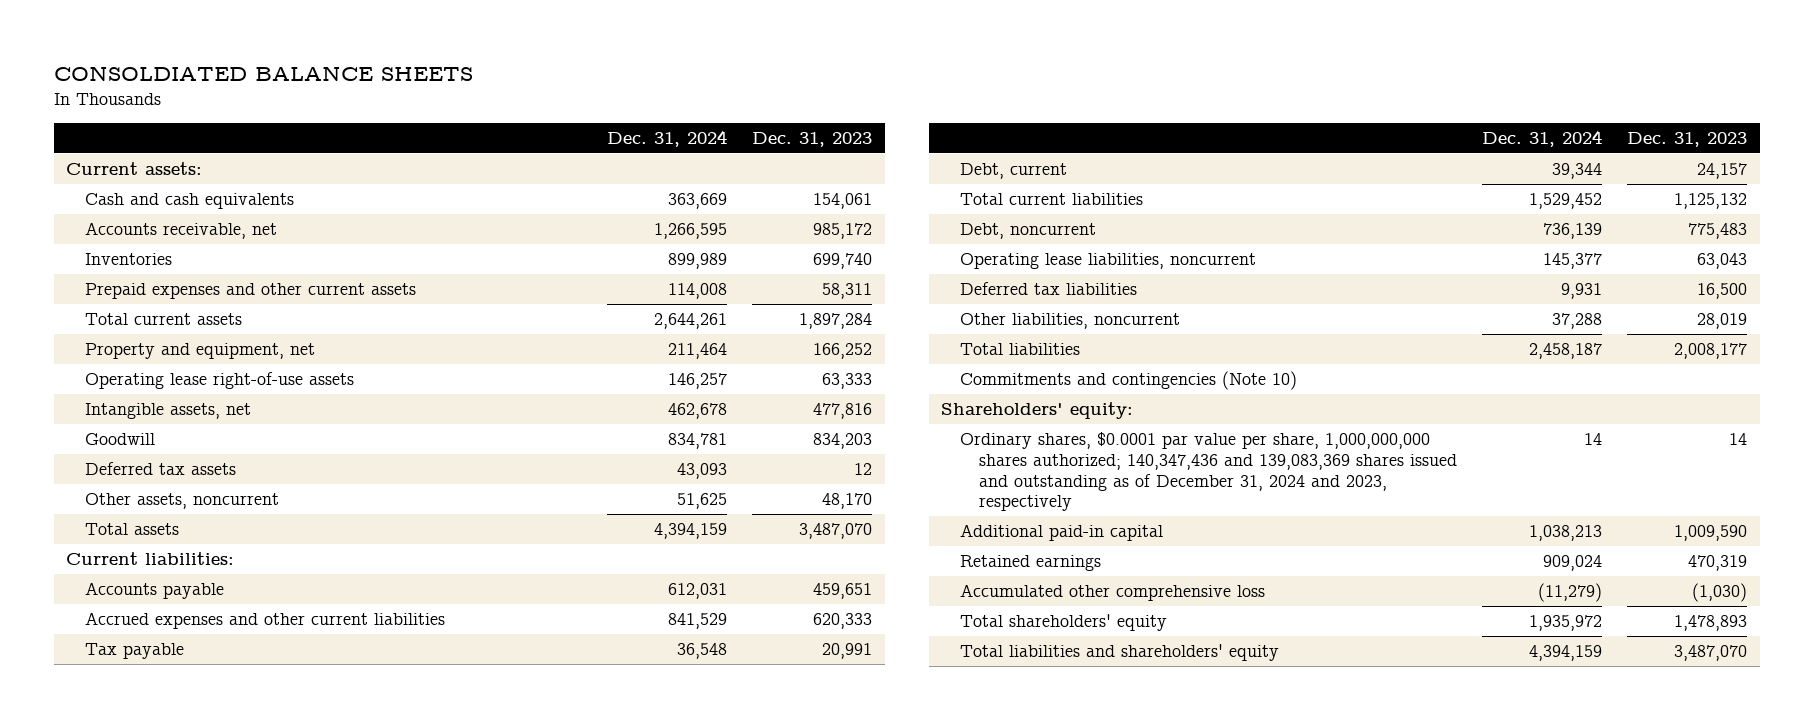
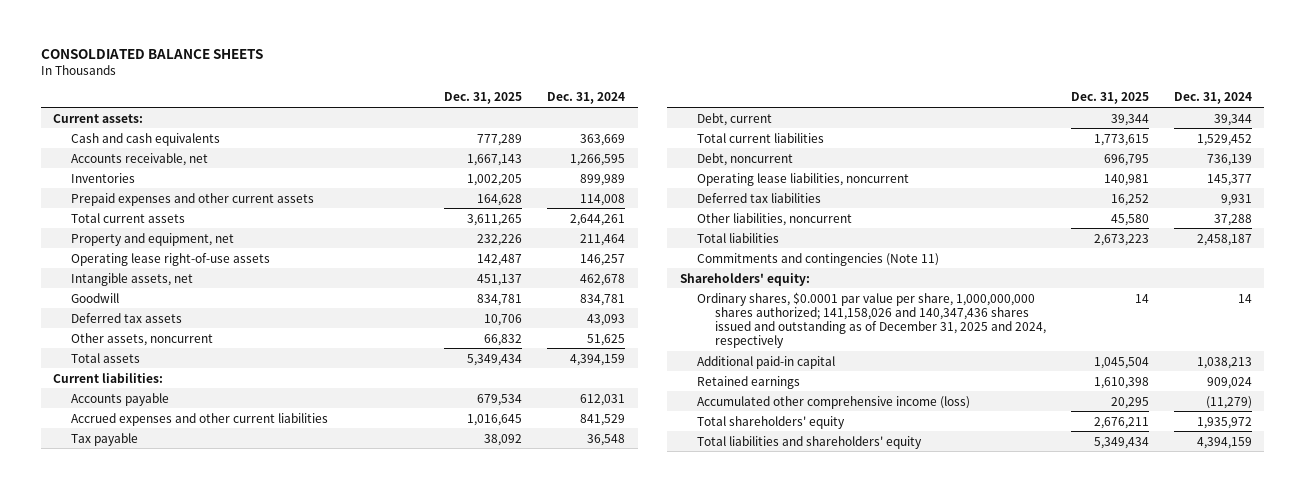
[752,131,873,147] Dec. 31, 2023 -> none
none -> [444,92,523,105] Dec. 31, 2025
[960,371,1298,391] Commitments and contingencies (Note 10) -> [697,252,940,266] Commitments and contingencies (Note 11)
[960,432,1458,512] Ordinary shares, $0.0001 par value per share, 1,000,000,000 shares authorized; 140,347,436 and 139,083,369 shares issued and outstanding as of December 31, 2024 and 2023, respectively -> [697,291,1046,348] Ordinary shares, $0.0001 par value per share, 1,000,000,000 shares authorized; 141,158,026 and 140,347,436 shares issued and outstanding as of December 31, 2025 and 2024, respectively
[960,584,1266,602] Accumulated other comprehensive loss -> [697,395,971,409] Accumulated other comprehensive income (loss)

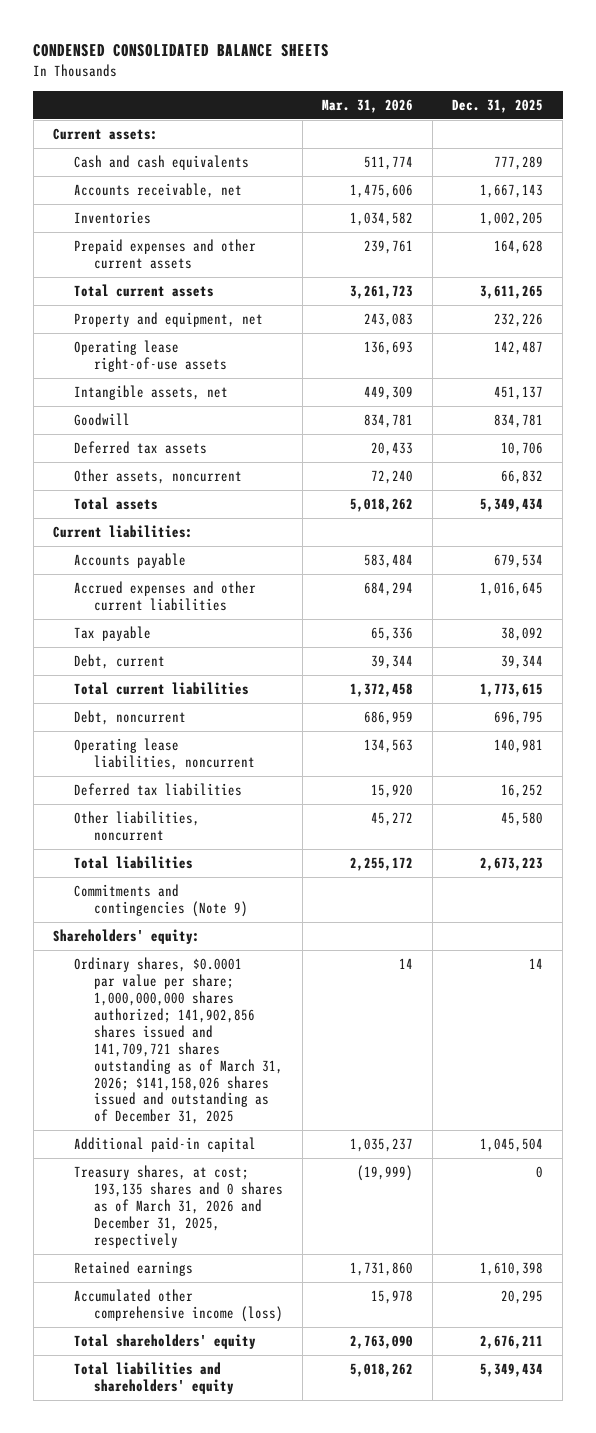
[40,49,263,60] CONSOLDIATED BALANCE SHEETS -> [33,44,330,58] CONDENSED CONSOLIDATED BALANCE SHEETS
[547,92,626,105] Dec. 31, 2024 -> none
none -> [322,98,414,113] Mar. 31, 2026
[697,252,940,266] Commitments and contingencies (Note 11) -> [73,884,249,918] Commitments and contingencies (Note 9)
[697,291,1046,348] Ordinary shares, $0.0001 par value per share, 1,000,000,000 shares authorized; 141,158,026 and 140,347,436 shares issued and outstanding as of December 31, 2025 and 2024, respectively -> [73,957,284,1125] Ordinary shares, $0.0001 par value per share; 1,000,000,000 shares authorized; 141,902,856 shares issued and 141,709,721 shares outstanding as of March 31, 2026; $141,158,026 shares issued and outstanding as of December 31, 2025
none -> [73,1165,284,1248] Treasury shares, at cost; 193,135 shares and 0 shares as of March 31, 2026 and December 31, 2025, respectively

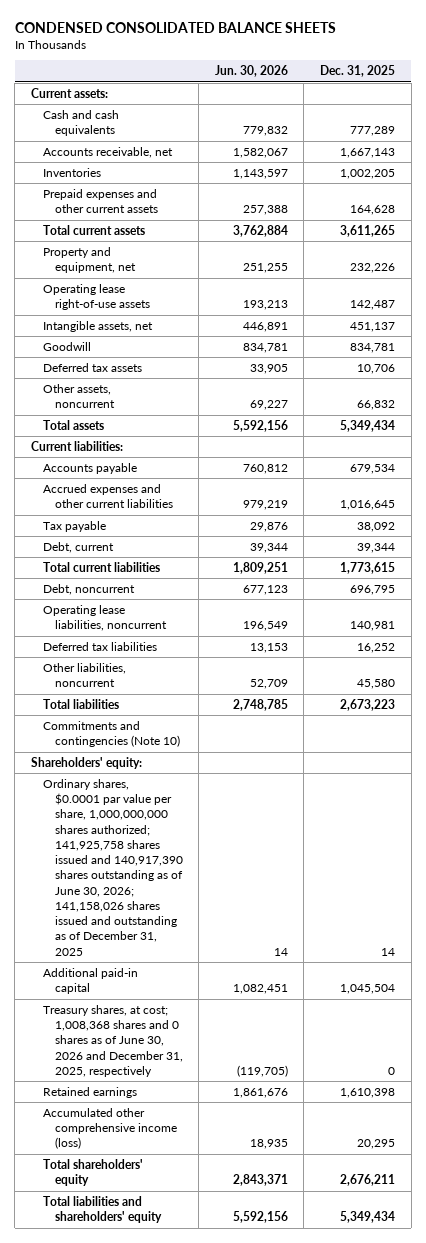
[322,98,414,113] Mar. 31, 2026 -> none
none -> [214,65,288,78] Jun. 30, 2026
[73,884,249,918] Commitments and contingencies (Note 9) -> [42,720,180,748] Commitments and contingencies (Note 10)
[73,957,284,1125] Ordinary shares, $0.0001 par value per share; 1,000,000,000 shares authorized; 141,902,856 shares issued and 141,709,721 shares outstanding as of March 31, 2026; $141,158,026 shares issued and outstanding as of December 31, 2025 -> [42,778,183,956] Ordinary shares, $0.0001 par value per share, 1,000,000,000 shares authorized; 141,925,758 shares issued and 140,917,390 shares outstanding as of June 30, 2026; 141,158,026 shares issued and outstanding as of December 31, 2025
[73,1165,284,1248] Treasury shares, at cost; 193,135 shares and 0 shares as of March 31, 2026 and December 31, 2025, respectively -> [42,1004,183,1077] Treasury shares, at cost; 1,008,368 shares and 0 shares as of June 30, 2026 and December 31, 2025, respectively

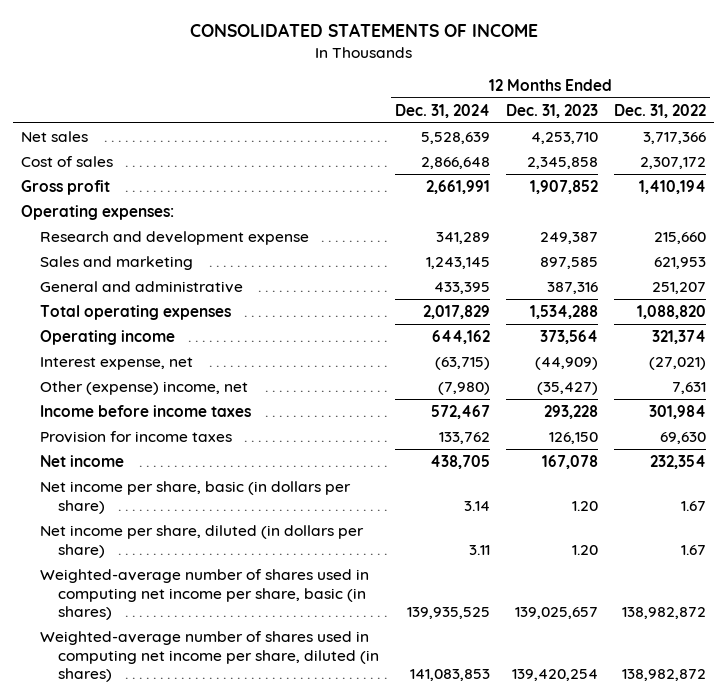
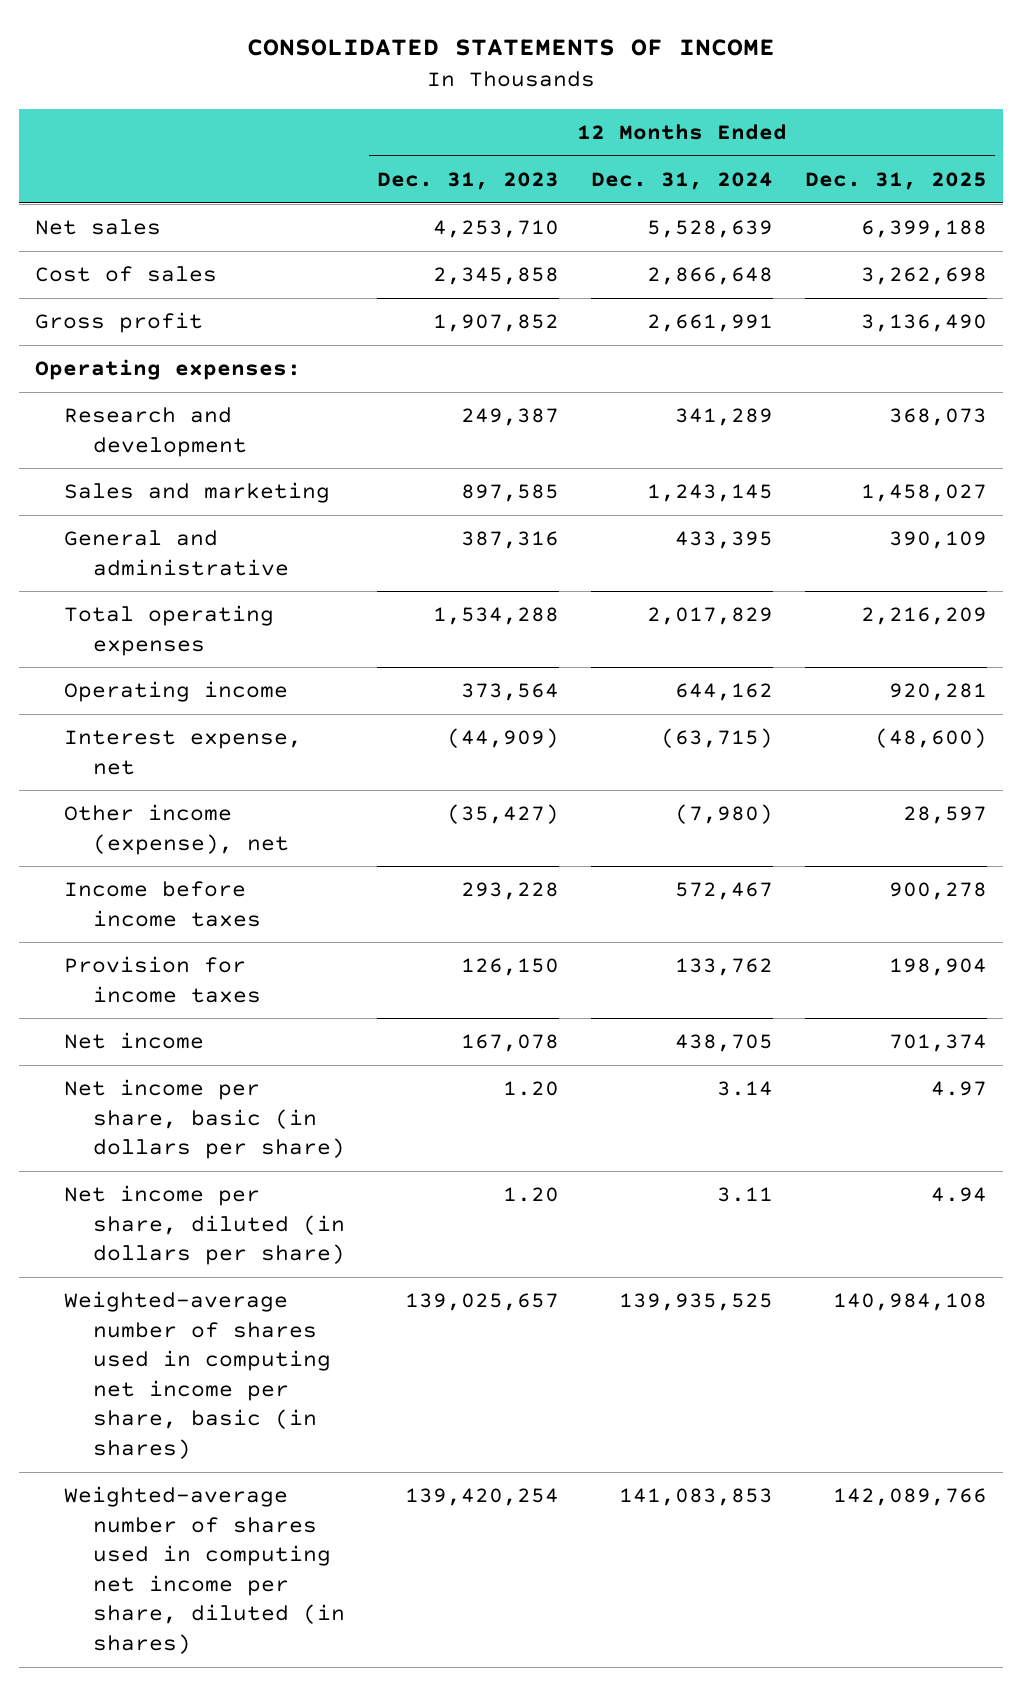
[614,103,707,118] Dec. 31, 2022 -> none
none -> [804,172,987,191] Dec. 31, 2025
[39,230,309,245] Research and development expense -> [63,407,247,457] Research and development
[39,380,248,395] Other (expense) income, net -> [63,804,289,855] Other income (expense), net

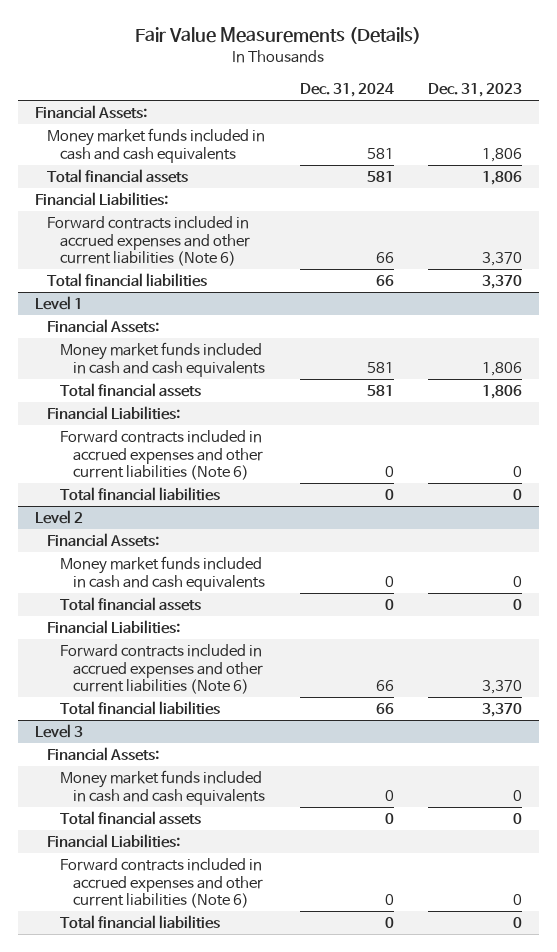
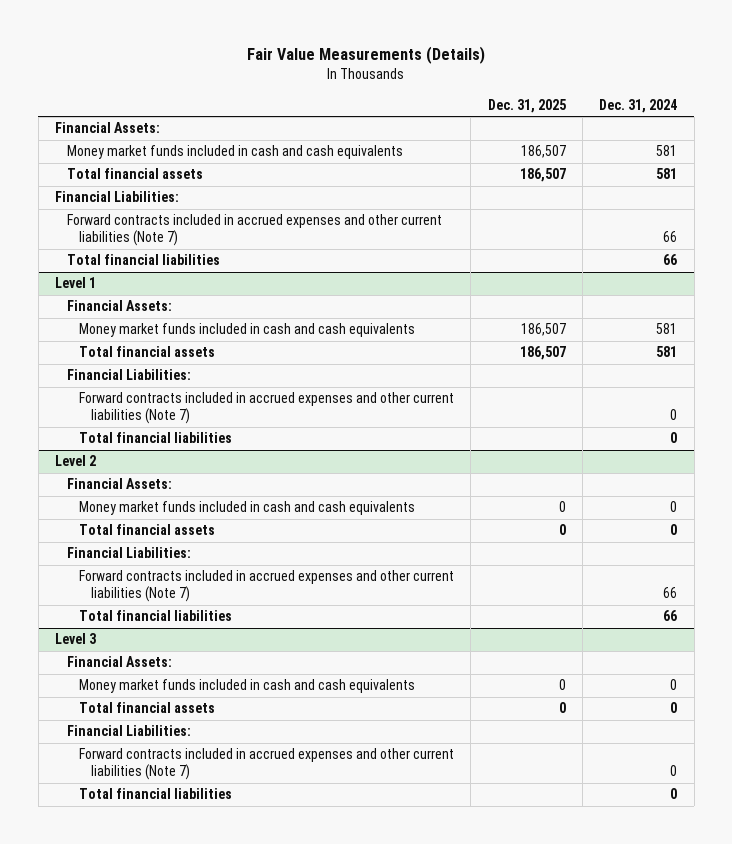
[427,83,522,98] Dec. 31, 2023 -> none
none -> [487,98,566,113] Dec. 31, 2025
[47,216,251,267] Forward contracts included in accrued expenses and other current liabilities (Note 6) -> [67,214,443,247] Forward contracts included in accrued expenses and other current liabilities (Note 7)
[60,430,263,481] Forward contracts included in accrued expenses and other current liabilities (Note 6) -> [78,392,454,425] Forward contracts included in accrued expenses and other current liabilities (Note 7)
[60,644,263,695] Forward contracts included in accrued expenses and other current liabilities (Note 6) -> [78,570,454,603] Forward contracts included in accrued expenses and other current liabilities (Note 7)
[60,858,263,909] Forward contracts included in accrued expenses and other current liabilities (Note 6) -> [78,748,454,781] Forward contracts included in accrued expenses and other current liabilities (Note 7)

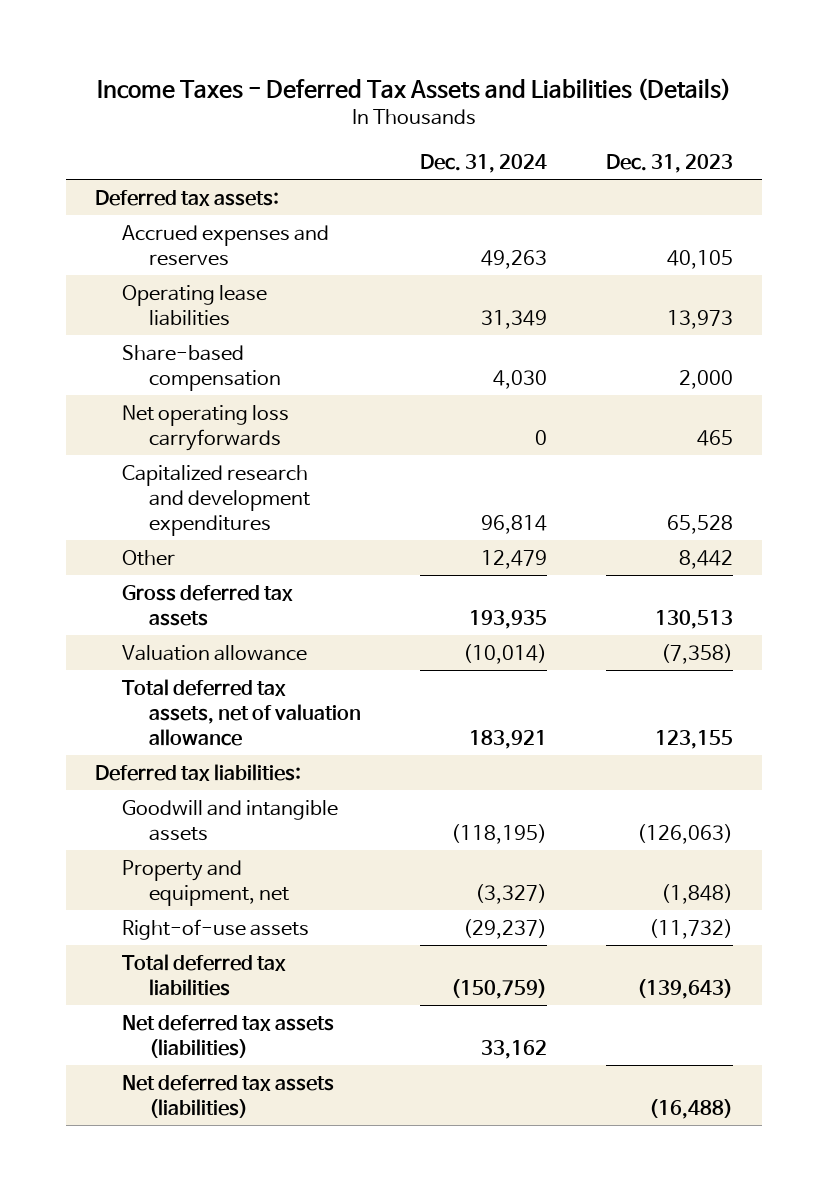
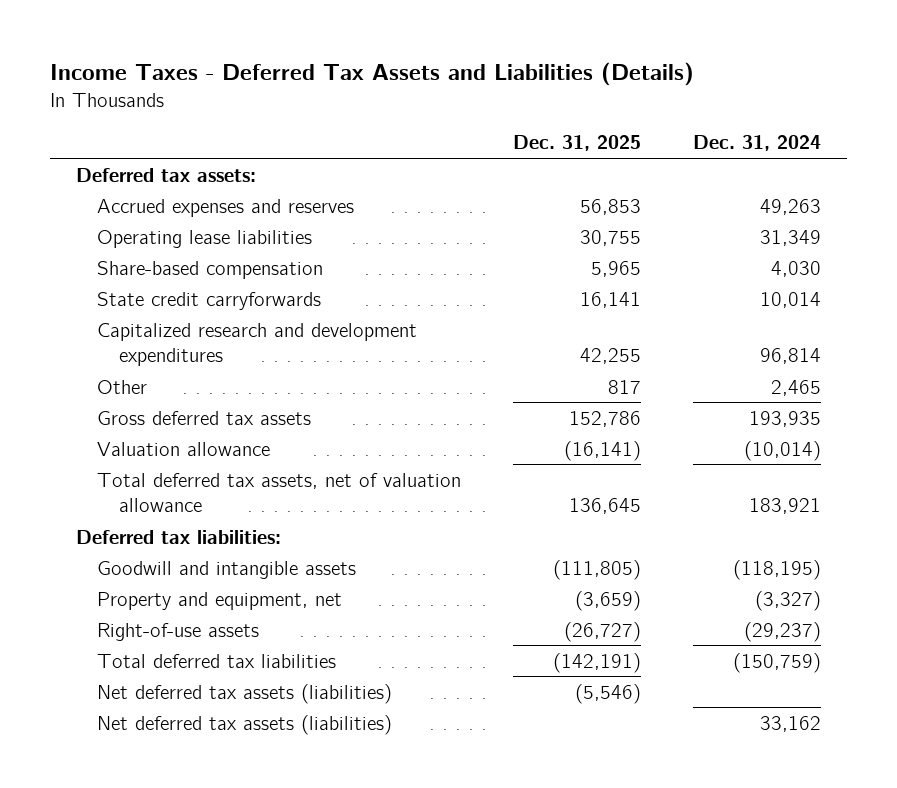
[605,154,733,174] Dec. 31, 2023 -> none
none -> [513,135,642,152] Dec. 31, 2025
[122,404,290,451] Net operating loss carryforwards -> none
none -> [97,291,322,310] State credit carryforwards
[480,549,547,569] 12,479 -> [771,379,822,396] 2,465
[122,1014,335,1058] Net deferred tax assets (liabilities) -> [97,714,393,735] Net deferred tax assets (liabilities)

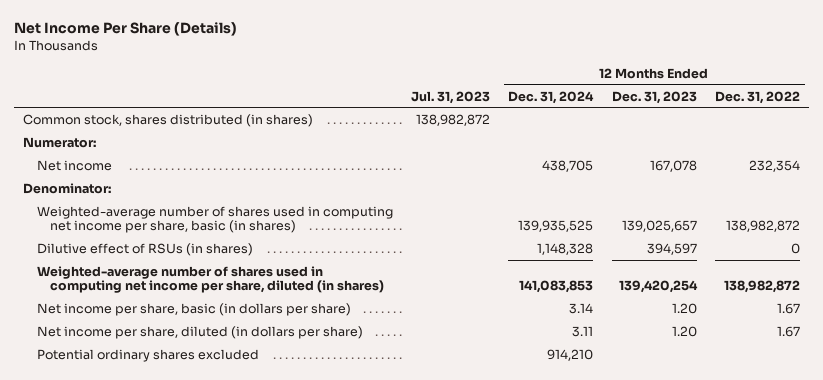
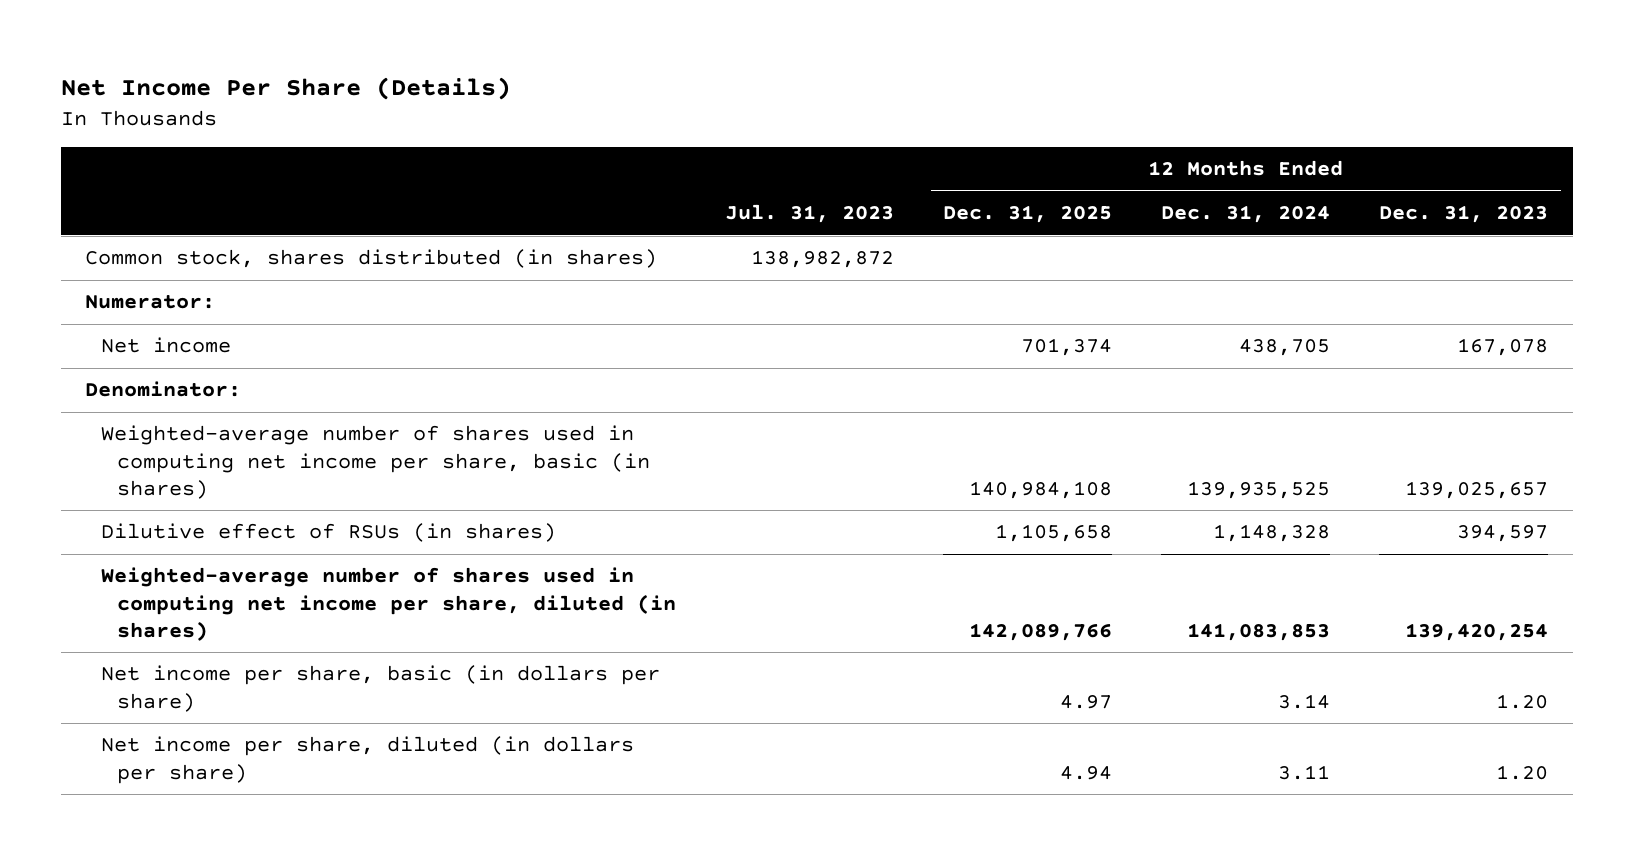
[715,90,801,104] Dec. 31, 2022 -> none
none -> [943,205,1113,224] Dec. 31, 2025
[36,348,259,362] Potential ordinary shares excluded -> none

